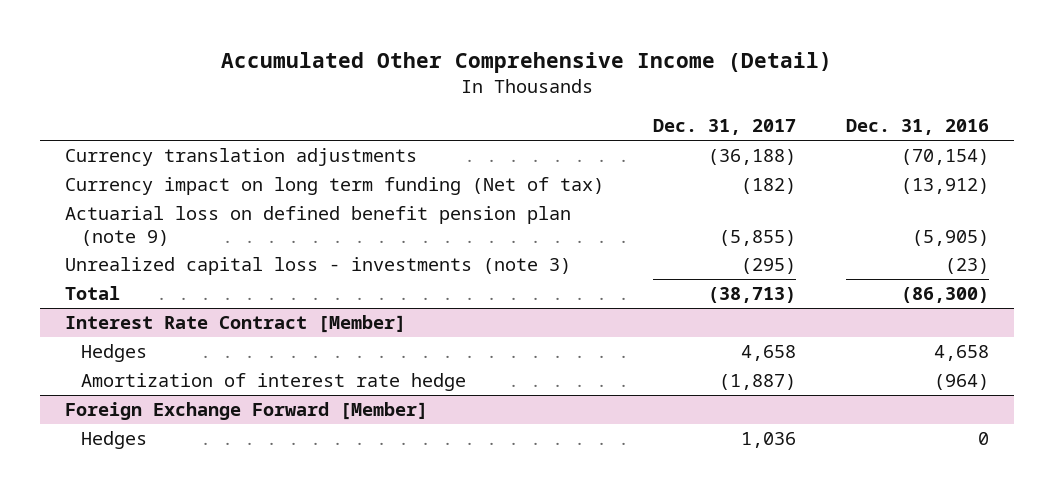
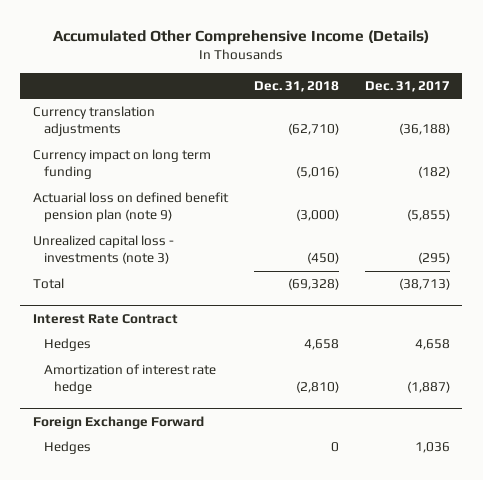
[220,52,832,74] Accumulated Other Comprehensive Income (Detail) -> [53,30,430,46] Accumulated Other Comprehensive Income (Details)
[846,119,990,136] Dec. 31, 2016 -> none
none -> [253,81,339,93] Dec. 31, 2018
[64,176,604,195] Currency impact on long term funding (Net of tax) -> [33,149,212,180] Currency impact on long term funding
[64,314,406,333] Interest Rate Contract [Member] -> [33,313,179,324] Interest Rate Contract
[64,401,428,420] Foreign Exchange Forward [Member] -> [33,415,205,429] Foreign Exchange Forward

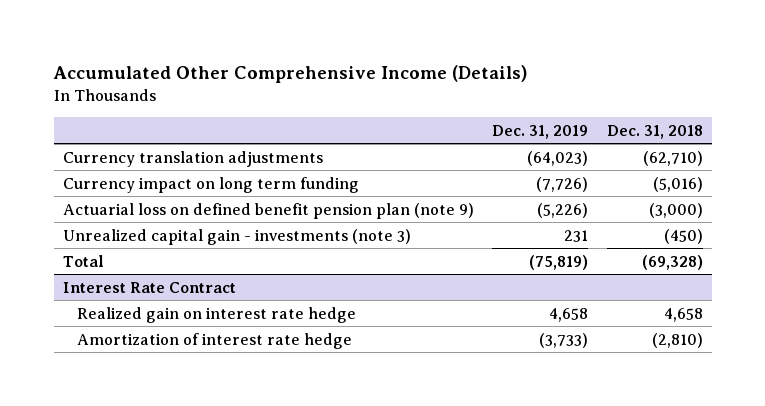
[364,81,450,93] Dec. 31, 2017 -> none
none -> [492,124,589,139] Dec. 31, 2019
[33,235,175,265] Unrealized capital loss - investments (note 3) -> [62,228,411,245] Unrealized capital gain - investments (note 3)
[43,338,91,352] Hedges -> [77,306,357,323] Realized gain on interest rate hedge
[33,415,205,429] Foreign Exchange Forward -> none
[43,441,91,455] Hedges -> none

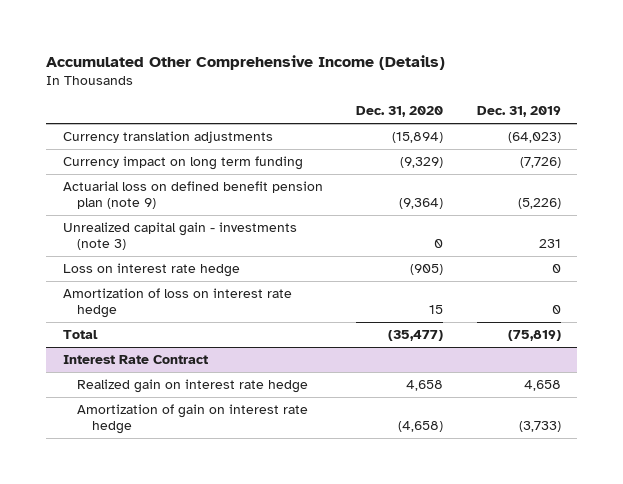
[606,124,703,139] Dec. 31, 2018 -> none
none -> [356,106,444,118] Dec. 31, 2020
none -> [62,263,240,278] Loss on interest rate hedge
none -> [62,288,292,319] Amortization of loss on interest rate hedge
[77,332,353,349] Amortization of interest rate hedge -> [77,404,309,435] Amortization of gain on interest rate hedge

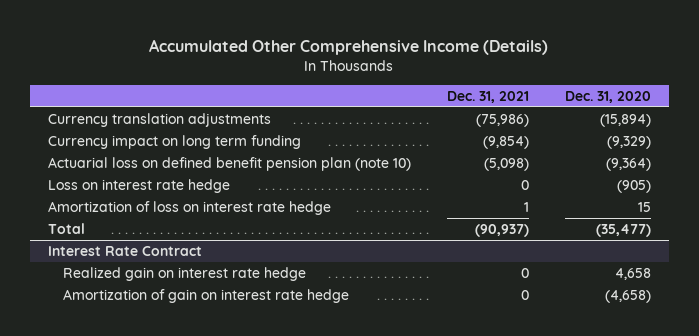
[476,106,561,118] Dec. 31, 2019 -> none
none -> [446,90,529,103] Dec. 31, 2021
[62,222,297,251] Unrealized capital gain - investments (note 3) -> none
[62,181,323,210] Actuarial loss on defined benefit pension plan (note 9) -> [48,157,412,172] Actuarial loss on defined benefit pension plan (note 10)

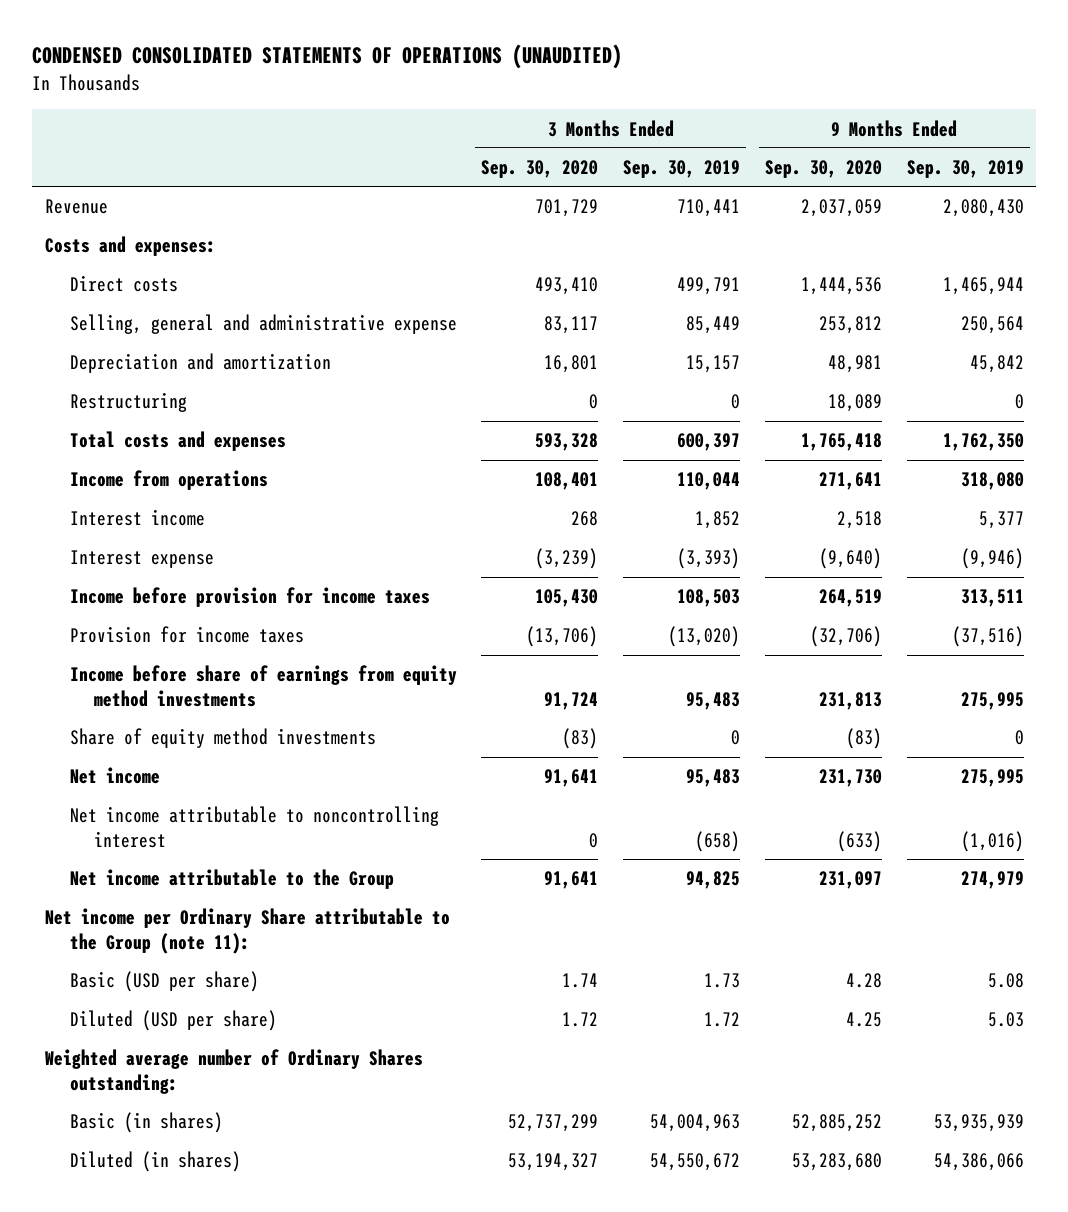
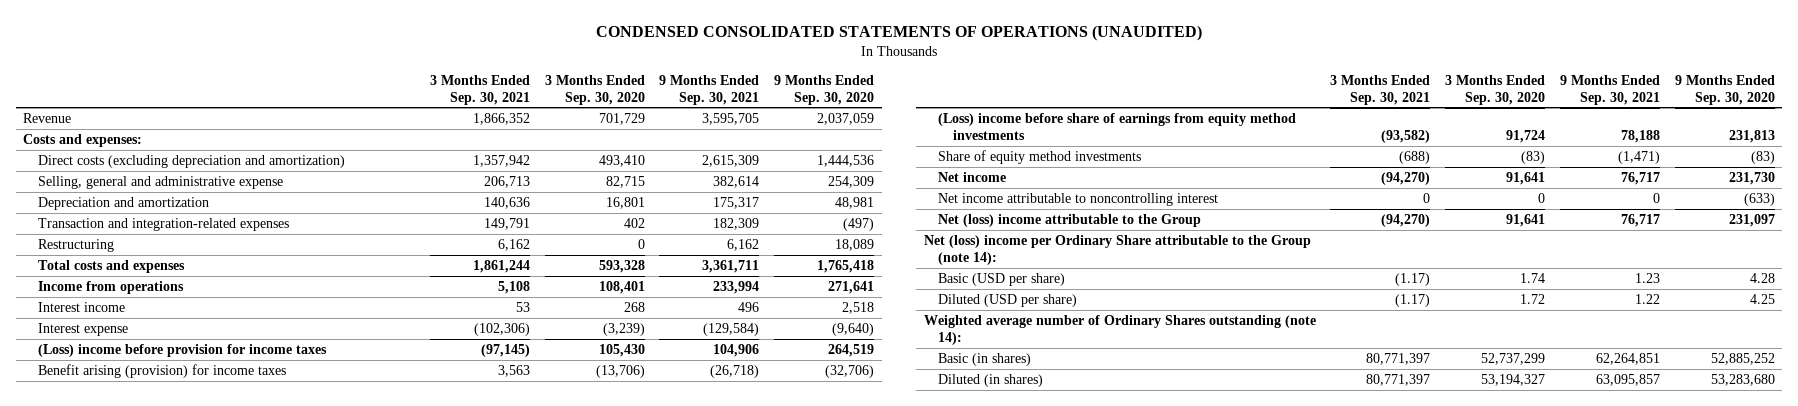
[623,160,741,179] Sep. 30, 2019 -> none
[906,160,1024,179] Sep. 30, 2019 -> none
none -> [429,74,530,105] 3 Months Ended Sep. 30, 2021
none -> [659,74,760,105] 9 Months Ended Sep. 30, 2021
[69,275,178,293] Direct costs -> [37,154,345,168] Direct costs (excluding depreciation and amortization)
[544,316,599,335] 83,117 -> [605,175,645,188] 82,715
[818,316,882,335] 253,812 -> [828,175,875,188] 254,309
none -> [37,217,289,231] Transaction and integration-related expenses
[69,587,430,608] Income before provision for income taxes -> [37,343,327,357] (Loss) income before provision for income taxes
[69,626,304,644] Provision for income taxes -> [37,363,286,378] Benefit arising (provision) for income taxes
[69,665,457,707] Income before share of earnings from equity method investments -> [938,112,1297,140] (Loss) income before share of earnings from equity method investments
[69,869,394,890] Net income attributable to the Group -> [938,213,1202,227] Net (loss) income attributable to the Group
[44,908,450,954] Net income per Ordinary Share attributable to the Group (note 11): -> [923,234,1311,265] Net (loss) income per Ordinary Share attributable to the Group (note 14):
[44,1049,423,1094] Weighted average number of Ordinary Shares outstanding: -> [923,314,1316,345] Weighted average number of Ordinary Shares outstanding (note 14):

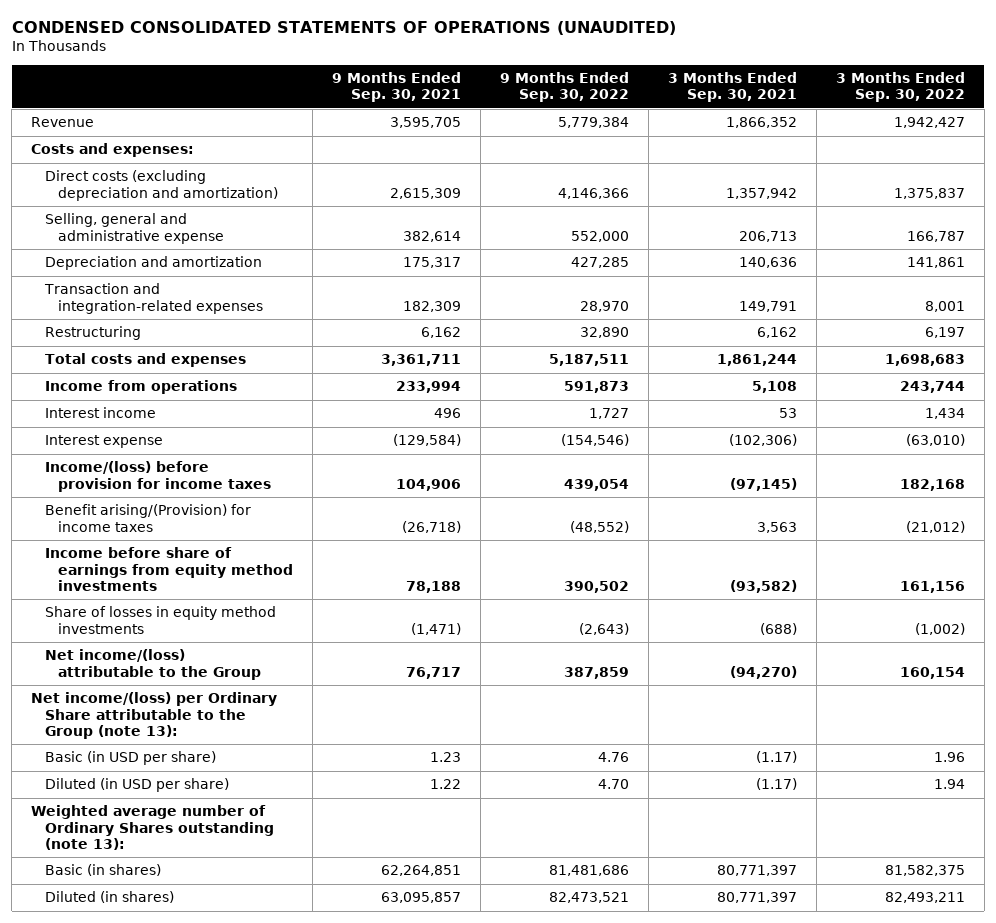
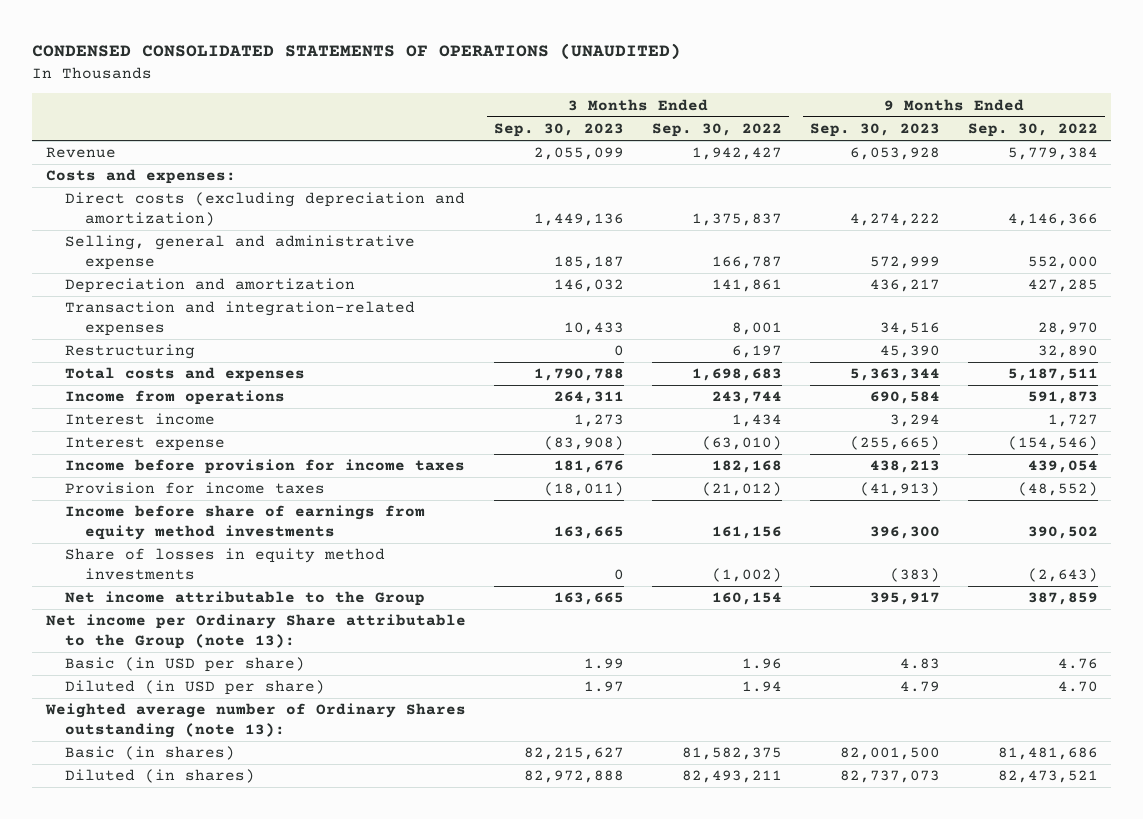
[332,72,462,103] 9 Months Ended Sep. 30, 2021 -> none
[667,72,797,103] 3 Months Ended Sep. 30, 2021 -> none
none -> [493,123,624,138] Sep. 30, 2023
none -> [809,123,940,138] Sep. 30, 2023
[44,461,272,492] Income/(loss) before provision for income taxes -> [65,459,466,475] Income before provision for income taxes
[44,504,251,532] Benefit arising/(Provision) for income taxes -> [65,482,326,495] Provision for income taxes
[44,649,262,680] Net income/(loss) attributable to the Group -> [65,591,426,607] Net income attributable to the Group
[30,692,277,739] Net income/(loss) per Ordinary Share attributable to the Group (note 13): -> [45,614,466,649] Net income per Ordinary Share attributable to the Group (note 13):

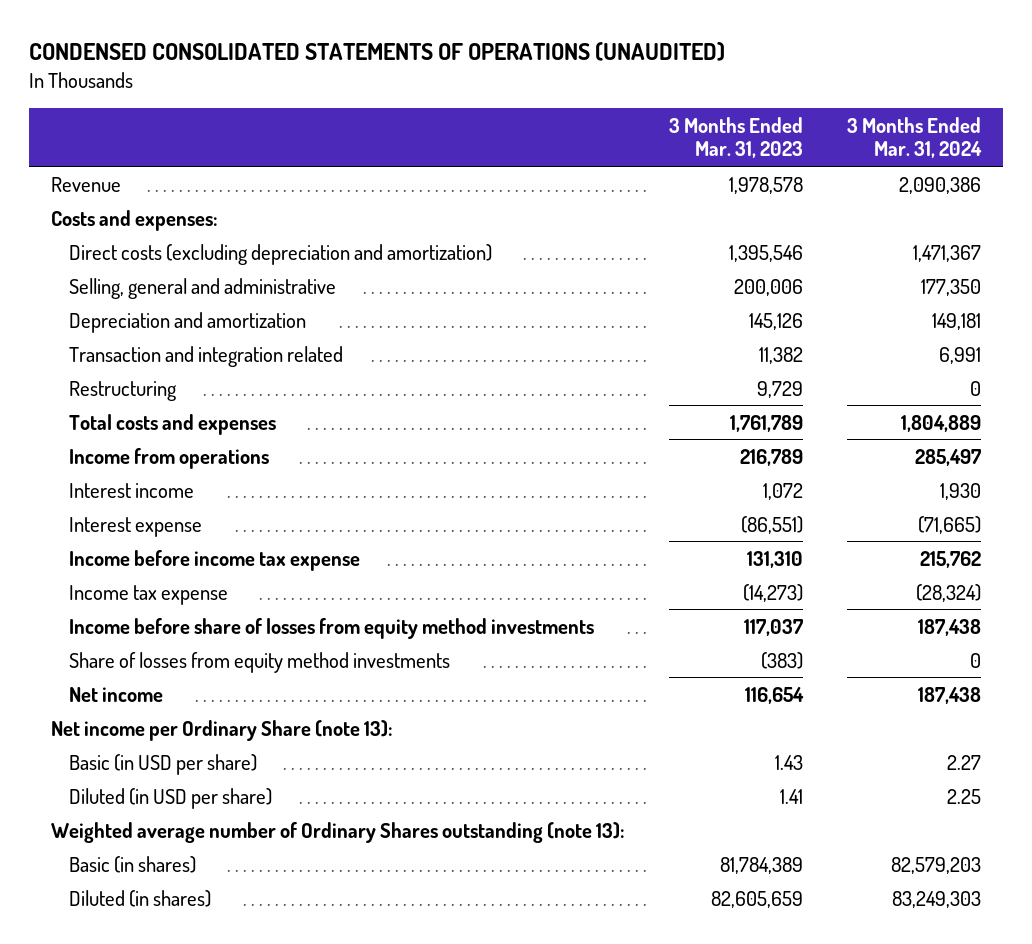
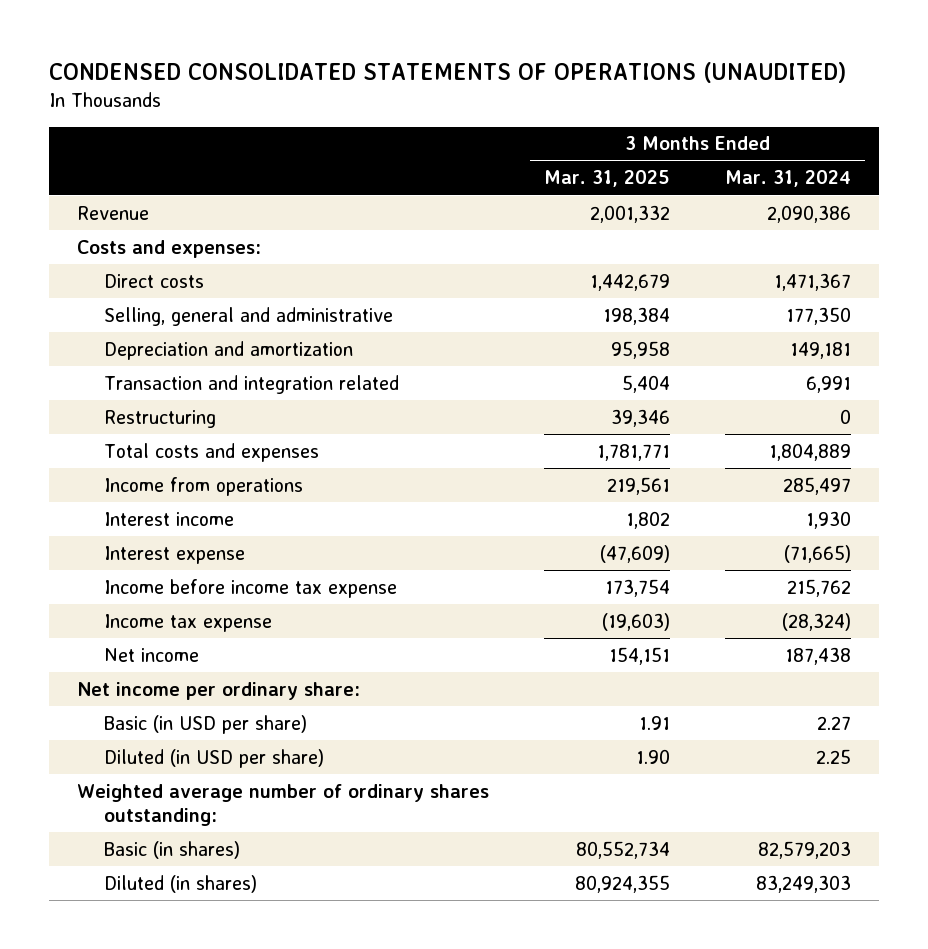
[668,116,803,159] 3 Months Ended Mar. 31, 2023 -> none
none -> [543,170,670,188] Mar. 31, 2025
[68,243,492,265] Direct costs (excluding depreciation and amortization) -> [103,273,204,288] Direct costs
[68,617,594,639] Income before share of losses from equity method investments -> none
[68,651,450,673] Share of losses from equity method investments -> none
[50,719,393,741] Net income per Ordinary Share (note 13): -> [76,681,360,700] Net income per ordinary share:
[50,821,625,843] Weighted average number of Ordinary Shares outstanding (note 13): -> [76,783,489,826] Weighted average number of ordinary shares outstanding:

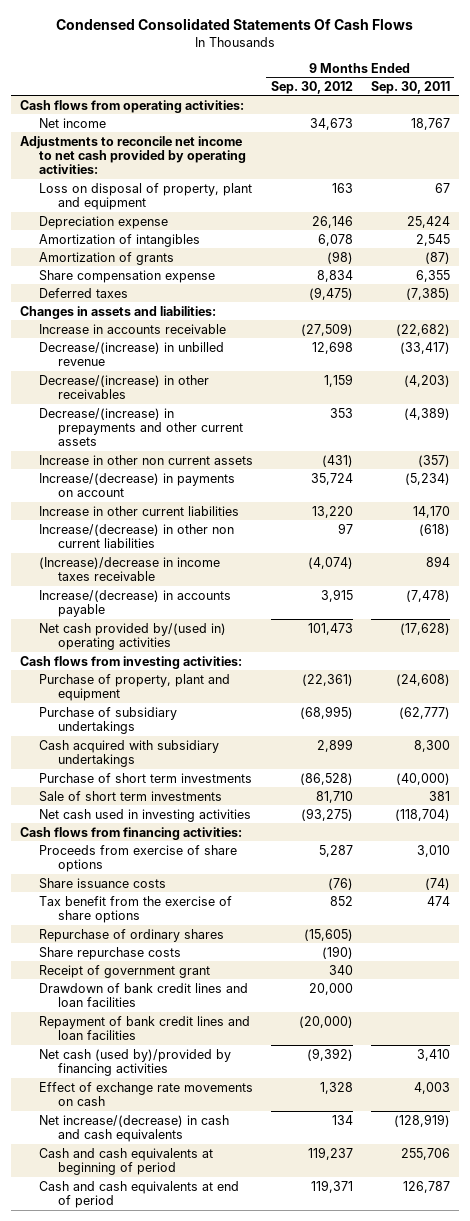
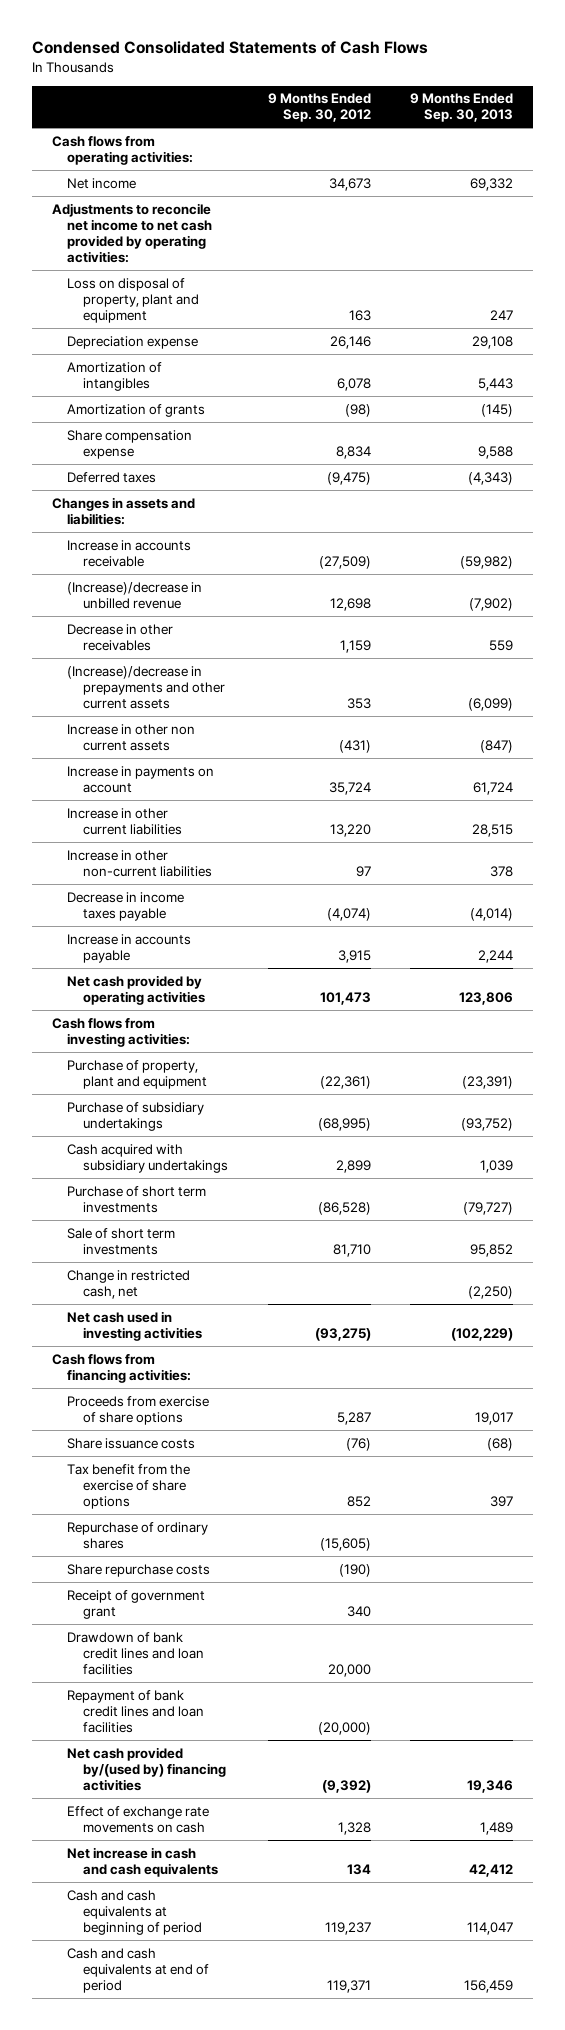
[56,18,414,31] Condensed Consolidated Statements Of Cash Flows -> [31,41,428,55] Condensed Consolidated Statements of Cash Flows
[370,80,450,94] Sep. 30, 2011 -> none
none -> [410,93,514,123] 9 Months Ended Sep. 30, 2013
[38,341,224,366] Decrease/(increase) in unbilled revenue -> [67,581,203,609] (Increase)/decrease in unbilled revenue
[38,374,209,399] Decrease/(increase) in other receivables -> [67,623,174,651] Decrease in other receivables
[38,407,243,447] Decrease/(increase) in prepayments and other current assets -> [67,665,226,709] (Increase)/decrease in prepayments and other current assets
[38,472,235,497] Increase/(decrease) in payments on account -> [67,765,215,793] Increase in payments on account
[38,523,234,548] Increase/(decrease) in other non current liabilities -> [67,849,213,877] Increase in other non-current liabilities
[38,556,220,581] (Increase)/decrease in income taxes receivable -> [67,891,185,921] Decrease in income taxes payable
[38,589,231,617] Increase/(decrease) in accounts payable -> [67,933,192,963] Increase in accounts payable
[38,622,226,650] Net cash provided by/(used in) operating activities -> [67,974,206,1005] Net cash provided by operating activities
none -> [67,1269,191,1299] Change in restricted cash, net
[38,1048,231,1076] Net cash (used by)/provided by financing activities -> [67,1746,227,1791] Net cash provided by/(used by) financing activities
[38,1114,229,1142] Net increase/(decrease) in cash and cash equivalents -> [67,1846,219,1877] Net increase in cash and cash equivalents

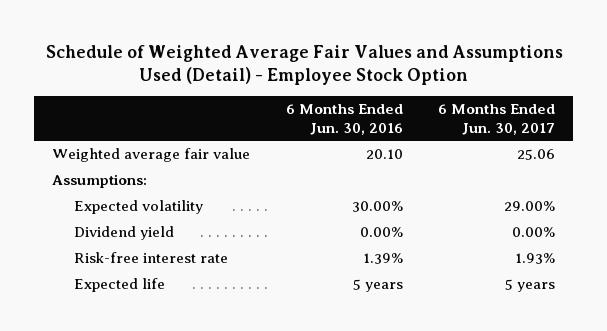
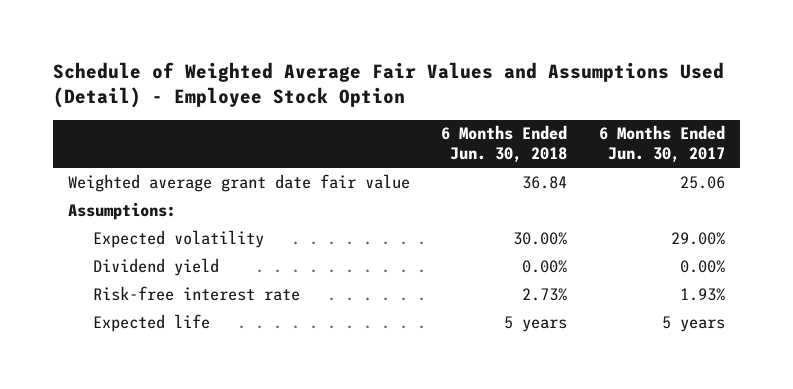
[285,104,403,135] 6 Months Ended Jun. 30, 2016 -> none
none -> [441,125,568,163] 6 Months Ended Jun. 30, 2018
[51,147,250,162] Weighted average fair value -> [68,173,411,192] Weighted average grant date fair value

